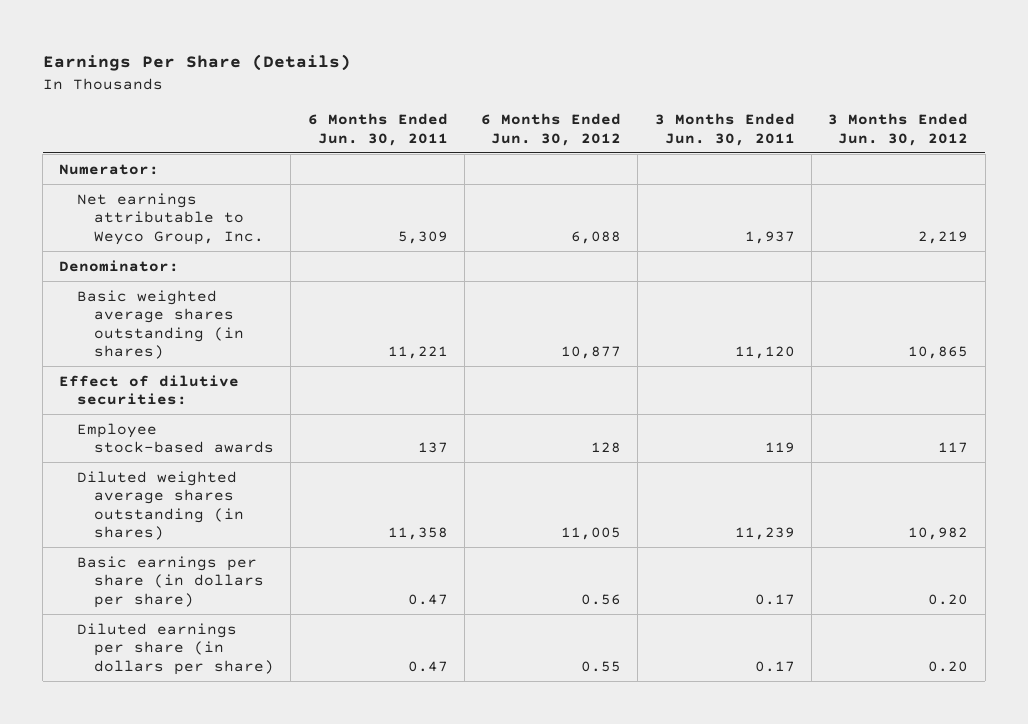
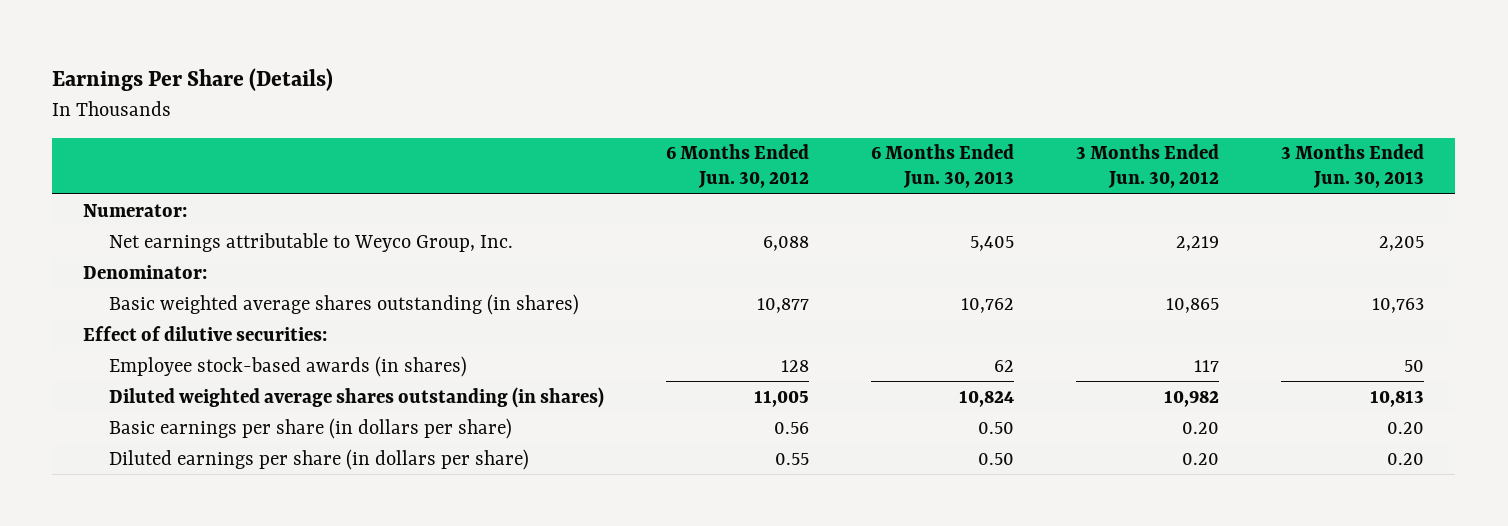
[307,113,448,146] 6 Months Ended Jun. 30, 2011 -> none
[654,113,795,146] 3 Months Ended Jun. 30, 2011 -> none
none -> [871,144,1015,189] 6 Months Ended Jun. 30, 2013
none -> [1281,144,1425,189] 3 Months Ended Jun. 30, 2013
[76,422,275,454] Employee stock-based awards -> [108,355,467,377] Employee stock-based awards (in shares)

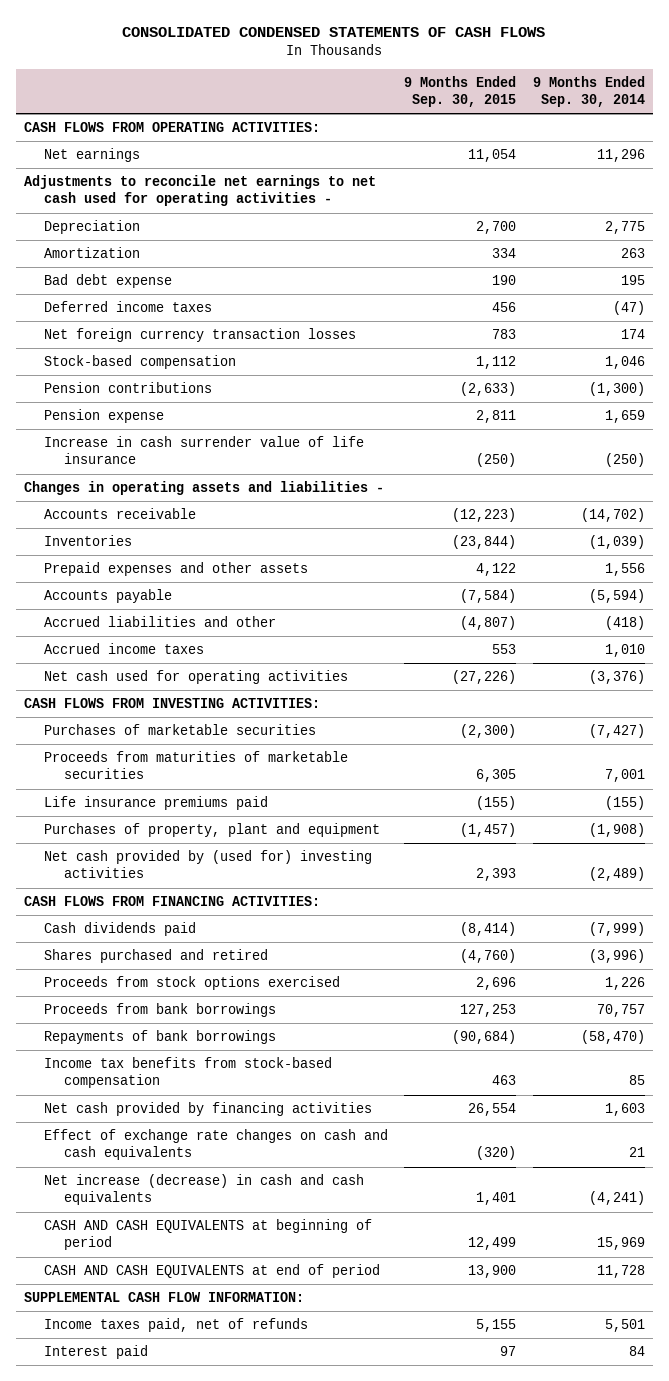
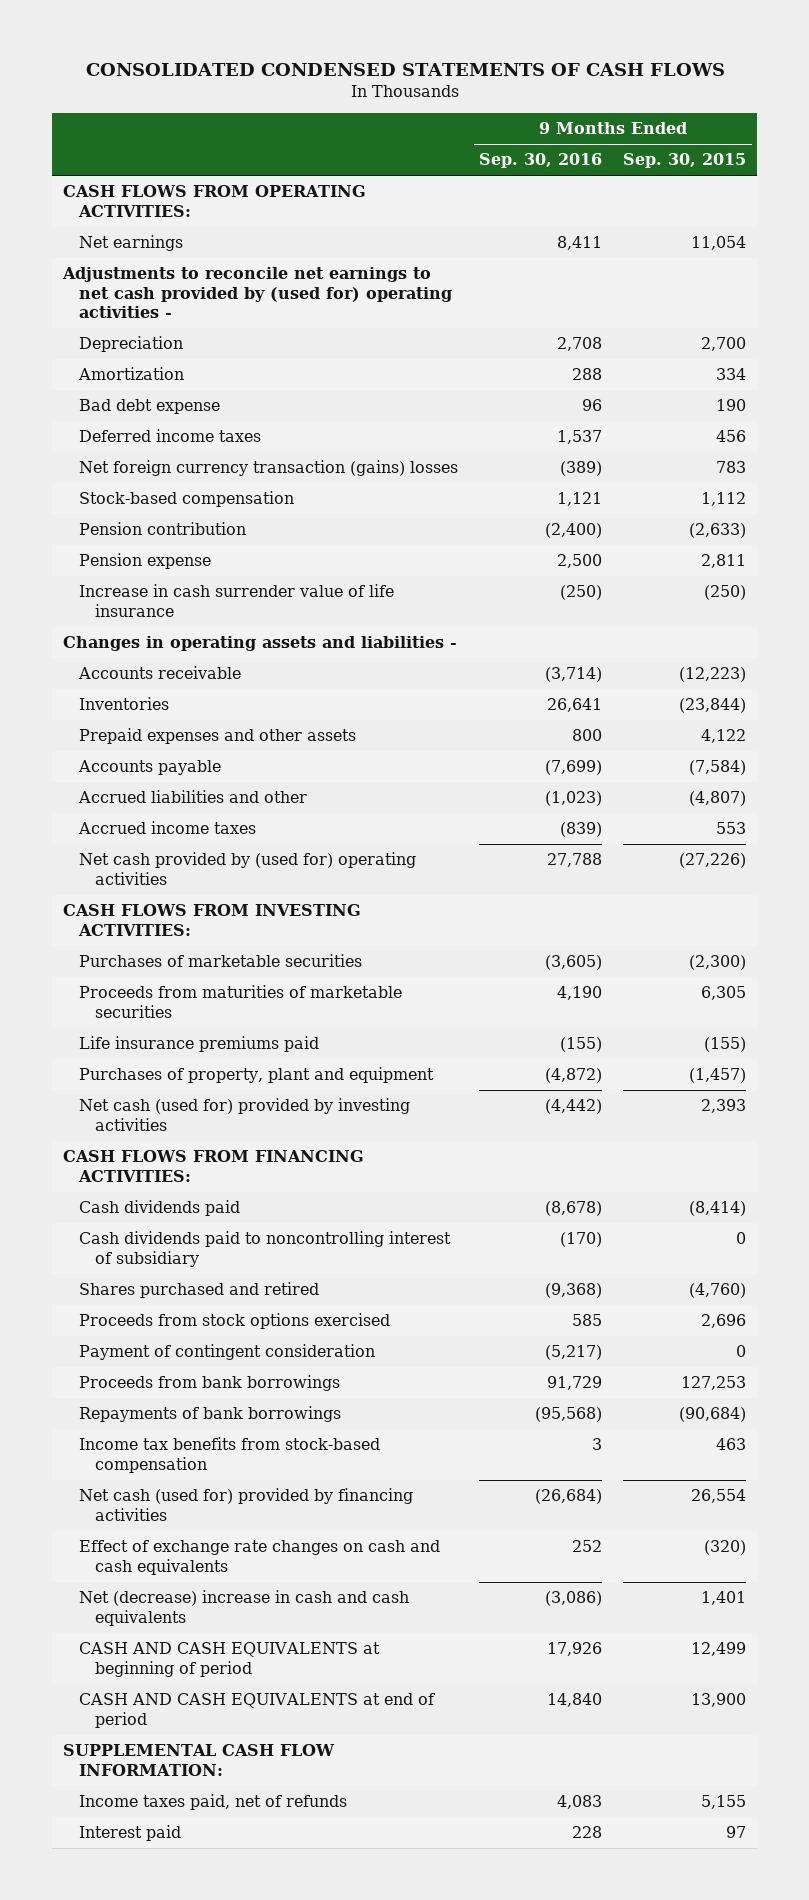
[532,75,645,108] 9 Months Ended Sep. 30, 2014 -> none
none -> [479,153,603,169] Sep. 30, 2016
[23,175,376,207] Adjustments to reconcile net earnings to net cash used for operating activities - -> [61,267,452,319] Adjustments to reconcile net earnings to net cash provided by (used for) operating activities -
[43,328,356,343] Net foreign currency transaction losses -> [78,460,458,477] Net foreign currency transaction (gains) losses
[43,382,212,394] Pension contributions -> [78,522,246,536] Pension contribution
[43,670,348,685] Net cash used for operating activities -> [78,852,416,885] Net cash provided by (used for) operating activities
[43,850,372,879] Net cash provided by (used for) investing activities -> [78,1098,410,1131] Net cash (used for) provided by investing activities
none -> [78,1231,451,1267] Cash dividends paid to noncontrolling interest of subsidiary
none -> [78,1344,375,1361] Payment of contingent consideration
[43,1102,372,1117] Net cash provided by financing activities -> [78,1488,413,1521] Net cash (used for) provided by financing activities
[43,1174,364,1206] Net increase (decrease) in cash and cash equivalents -> [78,1590,409,1626] Net (decrease) increase in cash and cash equivalents

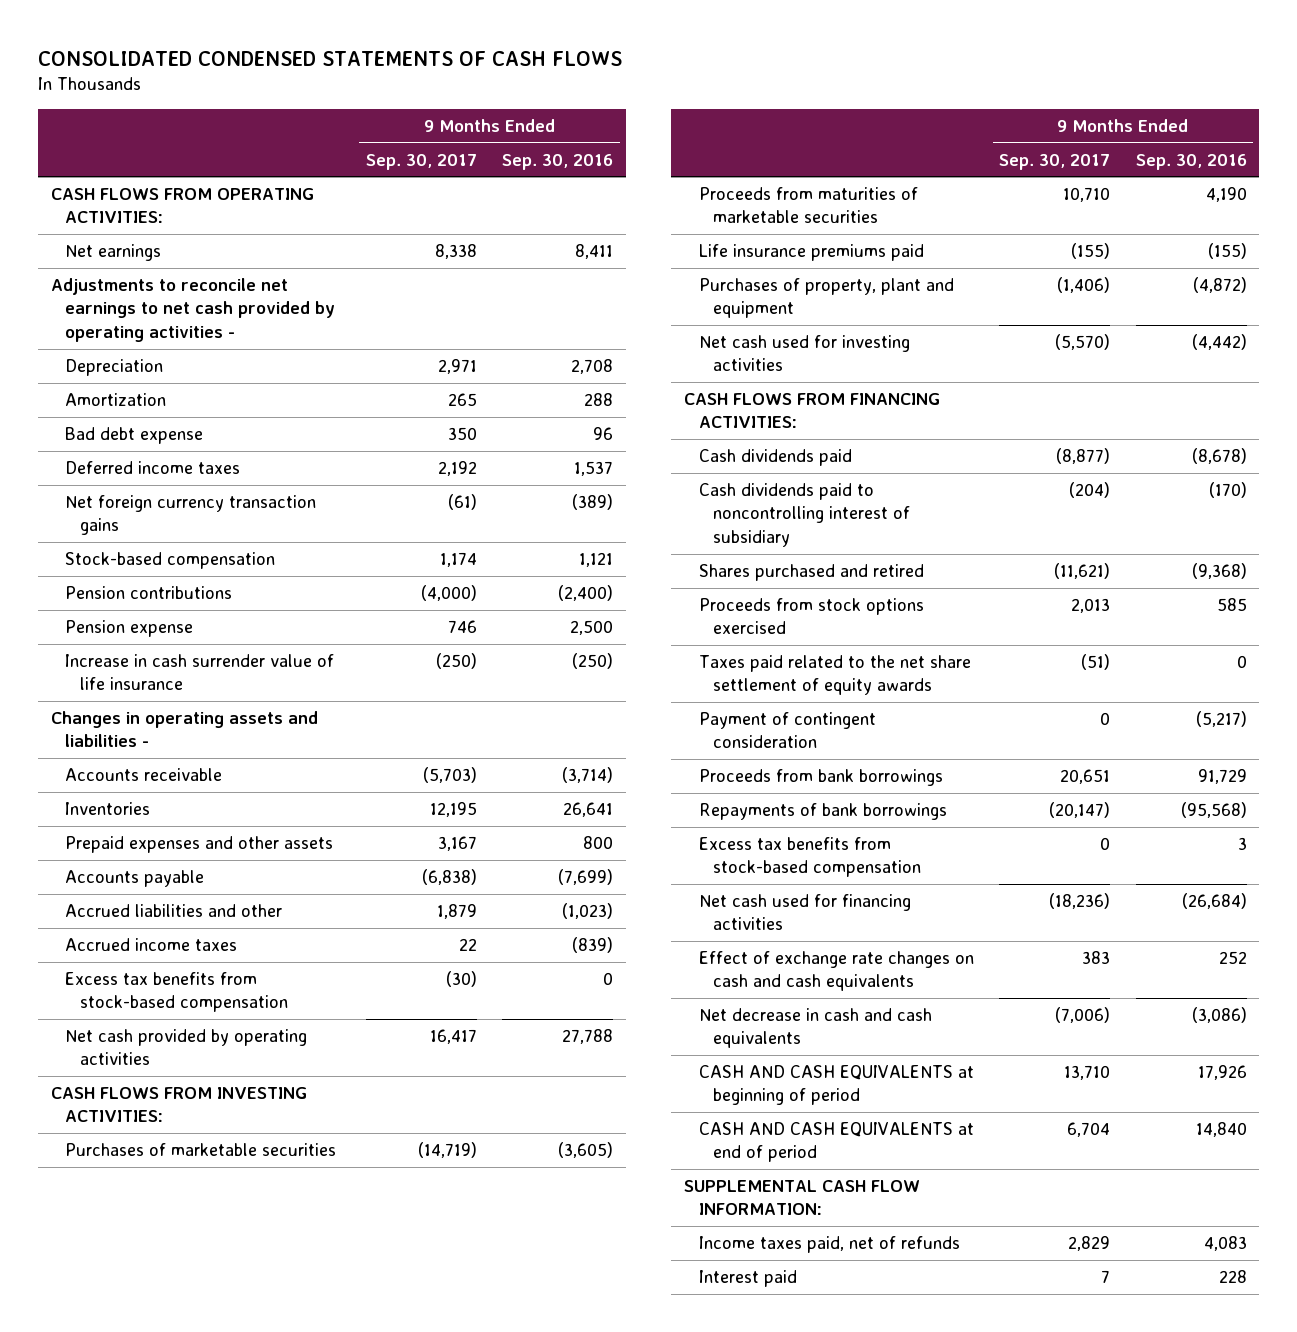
[623,153,747,169] Sep. 30, 2015 -> none
none -> [365,153,477,170] Sep. 30, 2017
[61,267,452,319] Adjustments to reconcile net earnings to net cash provided by (used for) operating activities - -> [50,278,336,342] Adjustments to reconcile net earnings to net cash provided by operating activities -
[78,460,458,477] Net foreign currency transaction (gains) losses -> [65,495,317,536] Net foreign currency transaction gains
[78,522,246,536] Pension contribution -> [65,586,233,600] Pension contributions
none -> [65,972,289,1013] Excess tax benefits from stock-based compensation
[78,852,416,885] Net cash provided by (used for) operating activities -> [65,1029,308,1066] Net cash provided by operating activities
[78,1098,410,1131] Net cash (used for) provided by investing activities -> [698,335,910,372] Net cash used for investing activities
none -> [698,655,971,696] Taxes paid related to the net share settlement of equity awards
[78,1437,380,1473] Income tax benefits from stock-based compensation -> [698,837,922,878] Excess tax benefits from stock-based compensation
[78,1488,413,1521] Net cash (used for) provided by financing activities -> [698,894,911,931] Net cash used for financing activities
[78,1590,409,1626] Net (decrease) increase in cash and cash equivalents -> [698,1008,932,1049] Net decrease in cash and cash equivalents

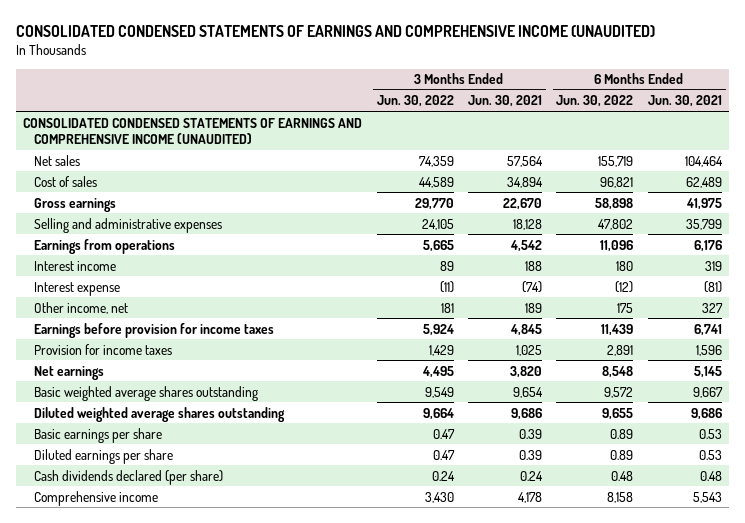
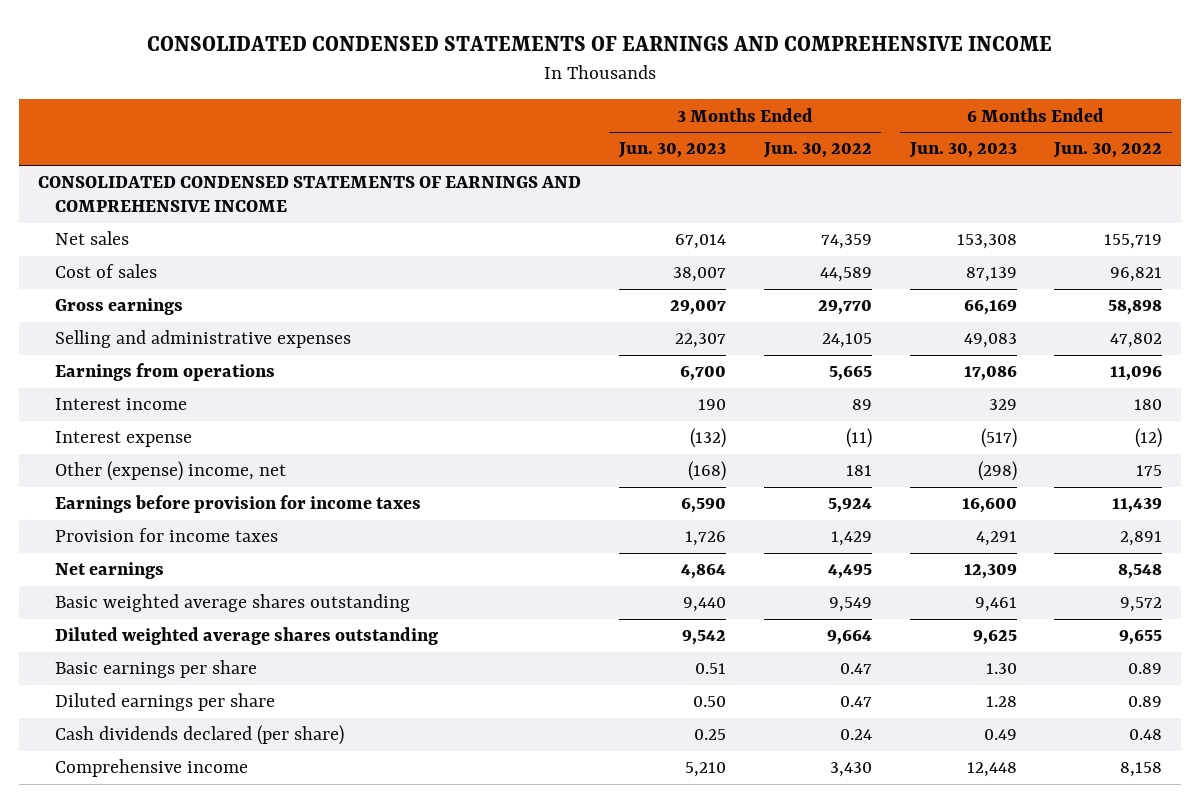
[15,24,655,37] CONSOLIDATED CONDENSED STATEMENTS OF EARNINGS AND COMPREHENSIVE INCOME (UNAUDITED) -> [147,35,1053,51] CONSOLIDATED CONDENSED STATEMENTS OF EARNINGS AND COMPREHENSIVE INCOME
[468,95,543,108] Jun. 30, 2021 -> none
[647,95,722,108] Jun. 30, 2021 -> none
none -> [617,142,726,159] Jun. 30, 2023
none -> [908,142,1017,159] Jun. 30, 2023
[23,117,363,144] CONSOLIDATED CONDENSED STATEMENTS OF EARNINGS AND COMPREHENSIVE INCOME (UNAUDITED) -> [38,176,582,213] CONSOLIDATED CONDENSED STATEMENTS OF EARNINGS AND COMPREHENSIVE INCOME
[33,301,128,314] Other income, net -> [54,461,286,482] Other (expense) income, net

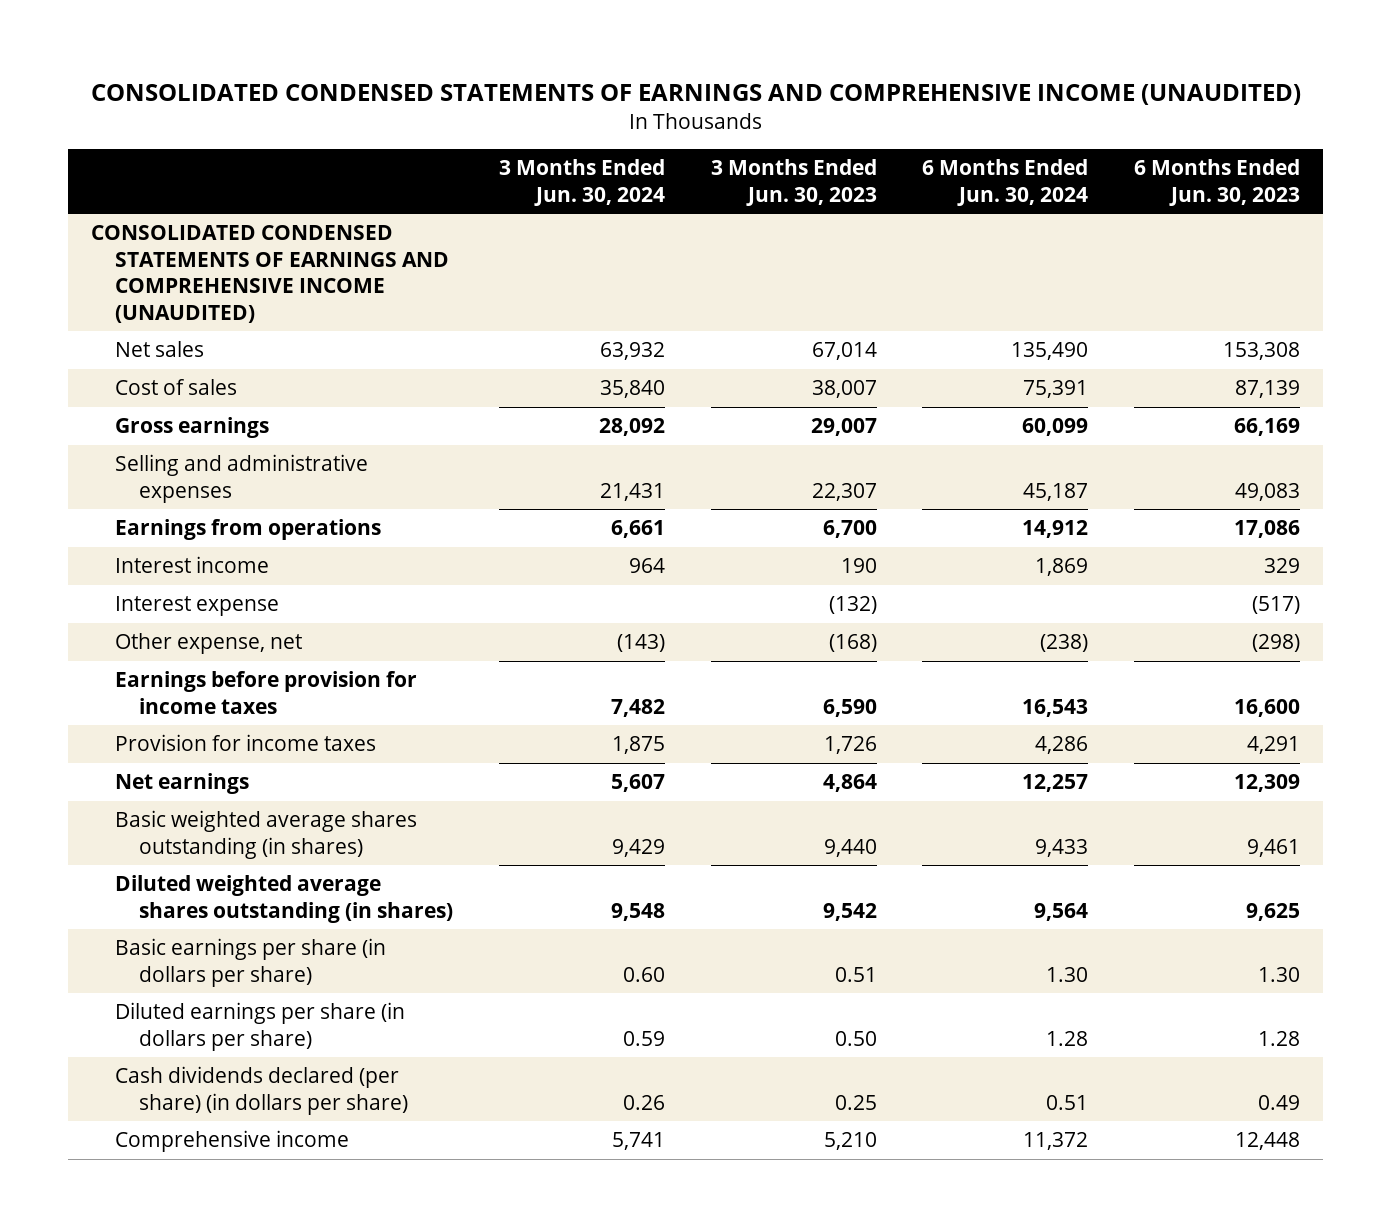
[147,35,1053,51] CONSOLIDATED CONDENSED STATEMENTS OF EARNINGS AND COMPREHENSIVE INCOME -> [90,83,1301,105] CONSOLIDATED CONDENSED STATEMENTS OF EARNINGS AND COMPREHENSIVE INCOME (UNAUDITED)
[762,142,872,159] Jun. 30, 2022 -> none
[1053,142,1163,159] Jun. 30, 2022 -> none
none -> [499,159,666,206] 3 Months Ended Jun. 30, 2024
none -> [922,159,1089,206] 6 Months Ended Jun. 30, 2024
[38,176,582,213] CONSOLIDATED CONDENSED STATEMENTS OF EARNINGS AND COMPREHENSIVE INCOME -> [91,225,450,323] CONSOLIDATED CONDENSED STATEMENTS OF EARNINGS AND COMPREHENSIVE INCOME (UNAUDITED)
[54,461,286,482] Other (expense) income, net -> [115,633,303,655] Other expense, net
[54,594,410,613] Basic weighted average shares outstanding -> [115,810,418,859] Basic weighted average shares outstanding (in shares)
[54,627,438,646] Diluted weighted average shares outstanding -> [115,875,454,923] Diluted weighted average shares outstanding (in shares)
[54,660,257,679] Basic earnings per share -> [115,938,387,987] Basic earnings per share (in dollars per share)
[54,693,275,712] Diluted earnings per share -> [115,1002,406,1051] Diluted earnings per share (in dollars per share)
[54,725,344,746] Cash dividends declared (per share) -> [115,1066,409,1115] Cash dividends declared (per share) (in dollars per share)

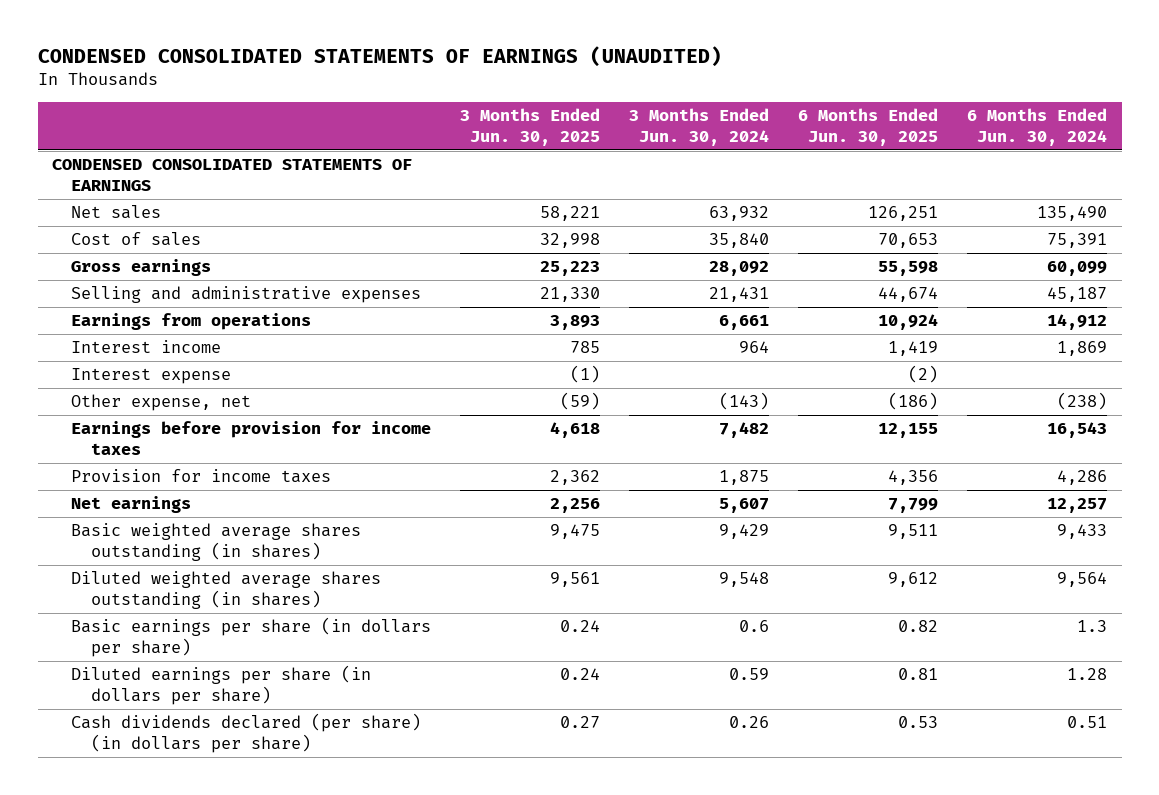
[90,83,1301,105] CONSOLIDATED CONDENSED STATEMENTS OF EARNINGS AND COMPREHENSIVE INCOME (UNAUDITED) -> [37,46,722,68] CONDENSED CONSOLIDATED STATEMENTS OF EARNINGS (UNAUDITED)
[710,159,877,206] 3 Months Ended Jun. 30, 2023 -> none
[1134,159,1301,206] 6 Months Ended Jun. 30, 2023 -> none
none -> [460,107,601,146] 3 Months Ended Jun. 30, 2025
none -> [798,107,939,146] 6 Months Ended Jun. 30, 2025
[91,225,450,323] CONSOLIDATED CONDENSED STATEMENTS OF EARNINGS AND COMPREHENSIVE INCOME (UNAUDITED) -> [52,159,413,192] CONDENSED CONSOLIDATED STATEMENTS OF EARNINGS
[623,966,666,982] 0.60 -> [739,620,770,633] 0.6
[1046,966,1089,982] 1.30 -> [1077,620,1108,633] 1.3
[115,1130,350,1153] Comprehensive income -> none

